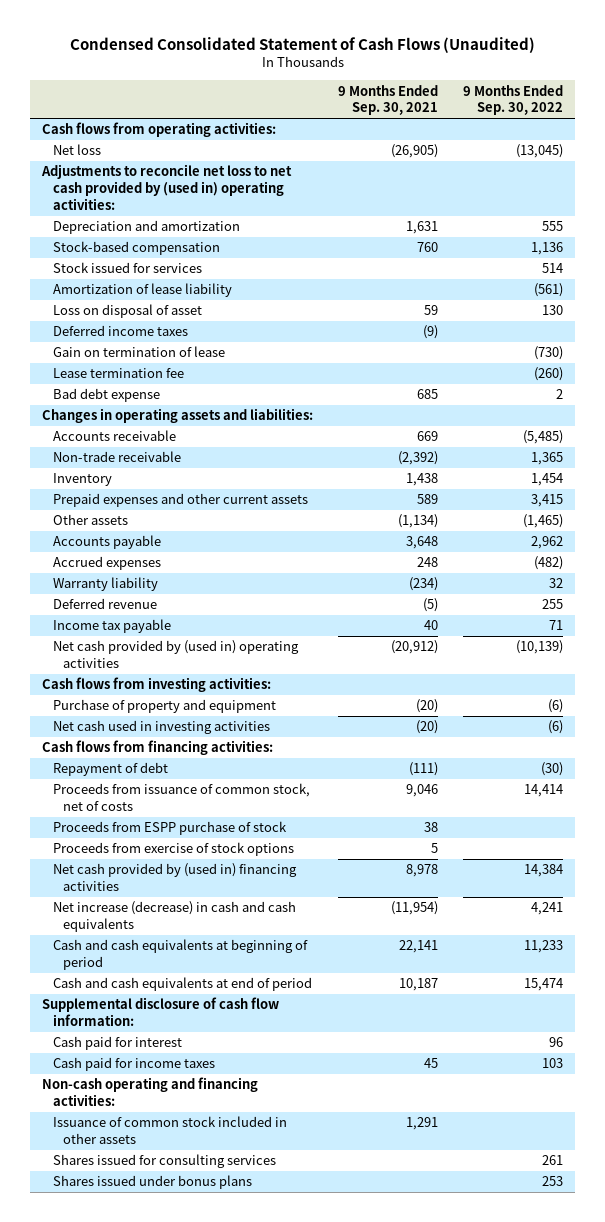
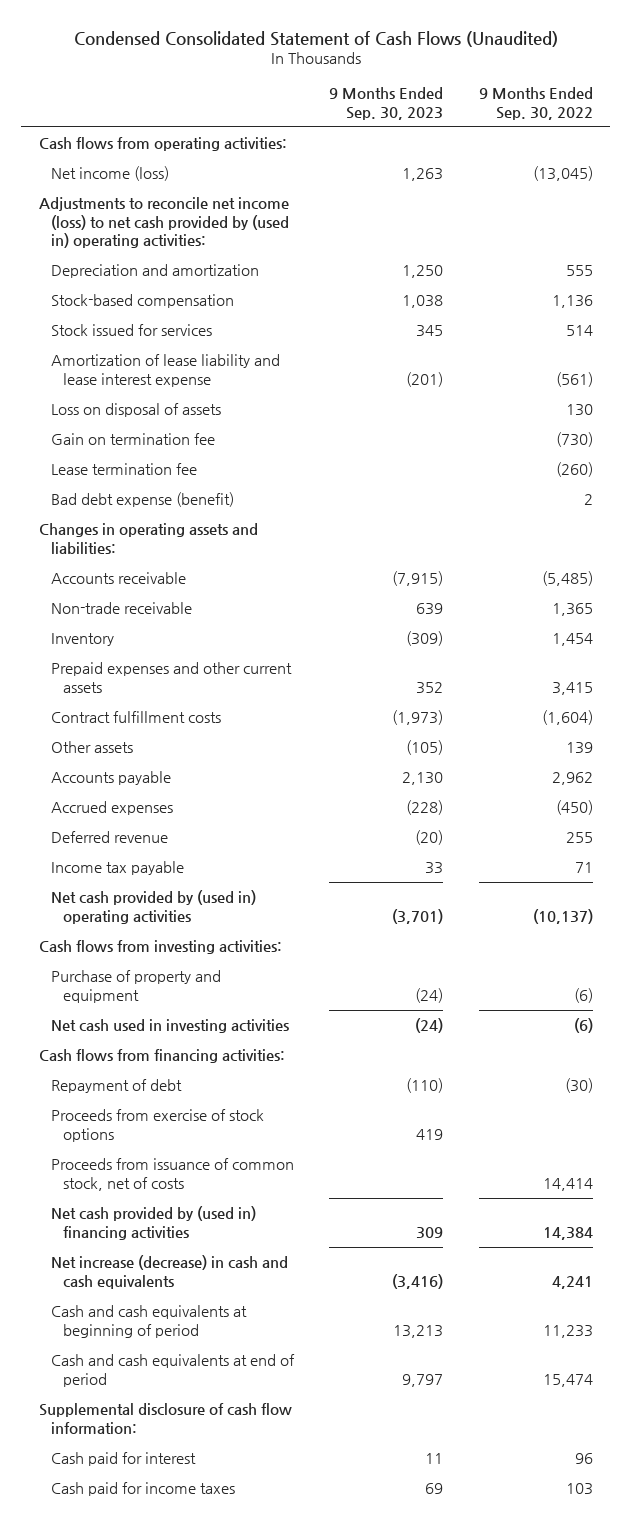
[338,84,439,116] 9 Months Ended Sep. 30, 2021 -> none
none -> [329,87,444,120] 9 Months Ended Sep. 30, 2023
[52,144,101,156] Net loss -> [50,166,169,182] Net income (loss)
[41,164,293,210] Adjustments to reconcile net loss to net cash provided by (used in) operating activities: -> [38,197,289,249] Adjustments to reconcile net income (loss) to net cash provided by (used in) operating activities:
[52,325,188,337] Deferred income taxes -> none
[52,283,232,298] Amortization of lease liability -> [50,354,280,387] Amortization of lease liability and lease interest expense
[52,304,202,319] Loss on disposal of asset -> [50,403,221,418] Loss on disposal of assets
[52,346,225,358] Gain on termination of lease -> [50,433,215,446] Gain on termination fee
[52,388,160,403] Bad debt expense -> [50,492,234,508] Bad debt expense (benefit)
none -> [50,711,221,724] Contract fulfillment costs
[522,514,563,529] (1,465) -> [565,742,593,755] 139
[52,577,158,592] Warranty liability -> none
[533,556,563,571] (482) -> [555,800,593,816] (450)
[515,640,563,655] (10,139) -> [532,908,593,924] (10,137)
[52,821,287,836] Proceeds from ESPP purchase of stock -> none
[52,783,310,812] Proceeds from issuance of common stock, net of costs -> [50,1158,294,1191] Proceeds from issuance of common stock, net of costs
[42,1077,259,1107] Non-cash operating and financing activities: -> none
[52,1116,287,1145] Issuance of common stock included in other assets -> none
[52,1154,276,1169] Shares issued for consulting services -> none
[52,1175,252,1190] Shares issued under bonus plans -> none

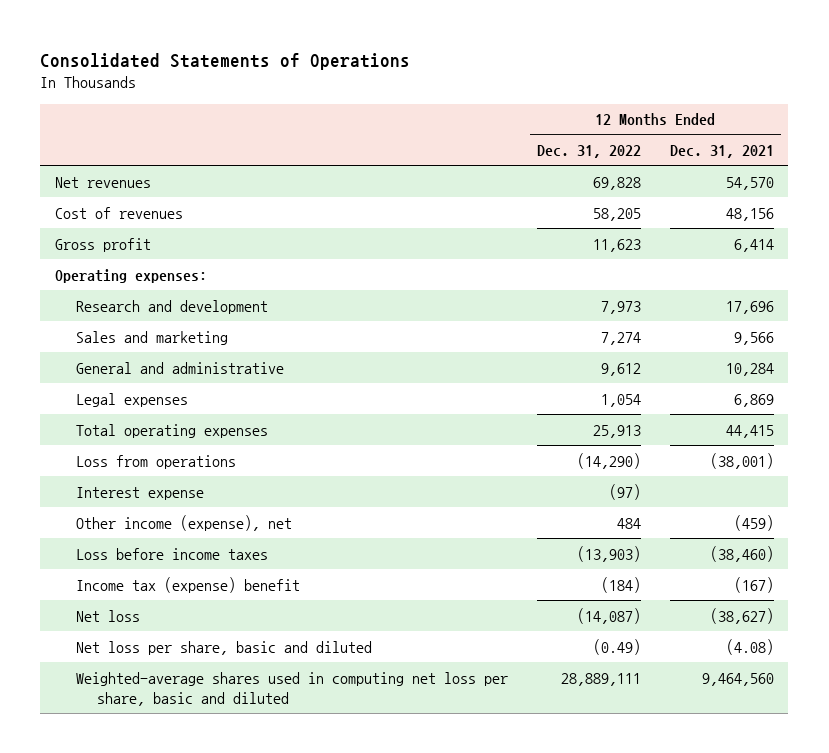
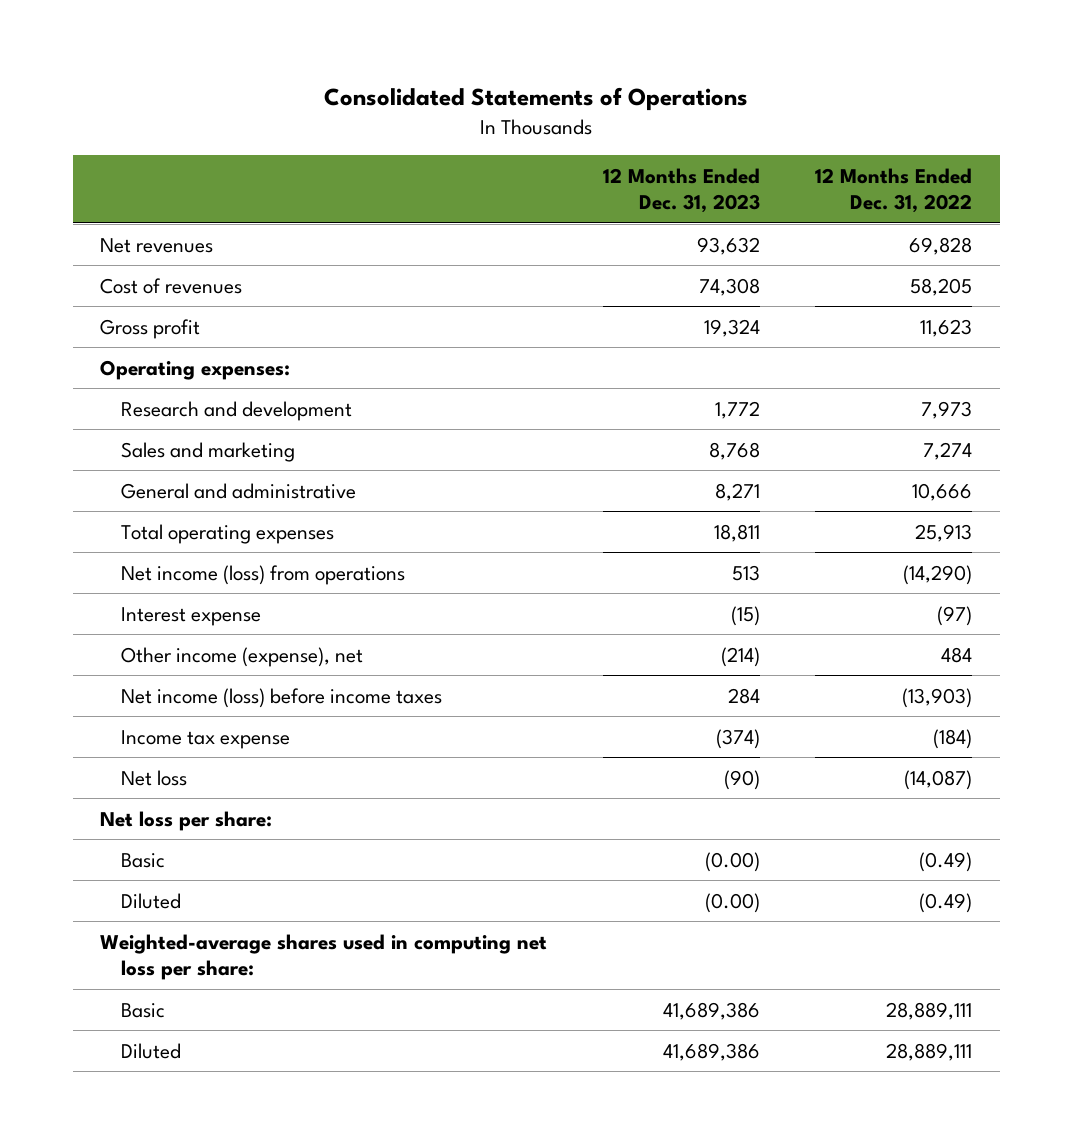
[669,145,774,159] Dec. 31, 2021 -> none
none -> [602,167,760,214] 12 Months Ended Dec. 31, 2023
[76,392,189,407] Legal expenses -> none
[601,362,642,376] 9,612 -> [912,482,973,501] 10,666
[76,454,237,469] Loss from operations -> [120,564,405,585] Net income (loss) from operations
[76,547,269,560] Loss before income taxes -> [120,687,442,708] Net income (loss) before income taxes
[76,576,301,593] Income tax (expense) benefit -> [120,729,290,749] Income tax expense
none -> [100,810,273,831] Net loss per share:
[76,640,373,655] Net loss per share, basic and diluted -> [120,852,165,868] Basic
none -> [120,892,181,909] Diluted
none -> [100,933,548,980] Weighted-average shares used in computing net loss per share:
[76,671,509,706] Weighted-average shares used in computing net loss per share, basic and diluted -> [120,1002,165,1018] Basic
none -> [120,1042,181,1059] Diluted

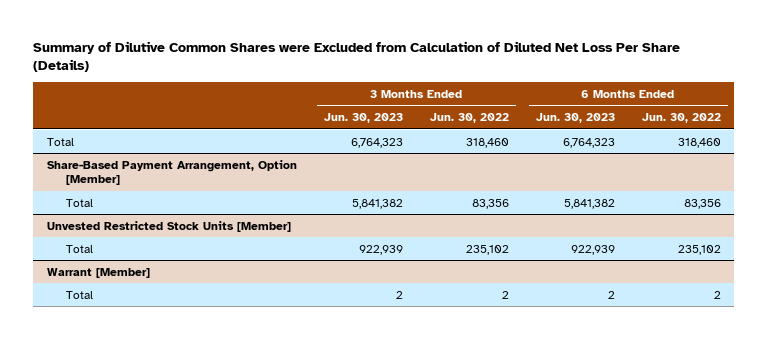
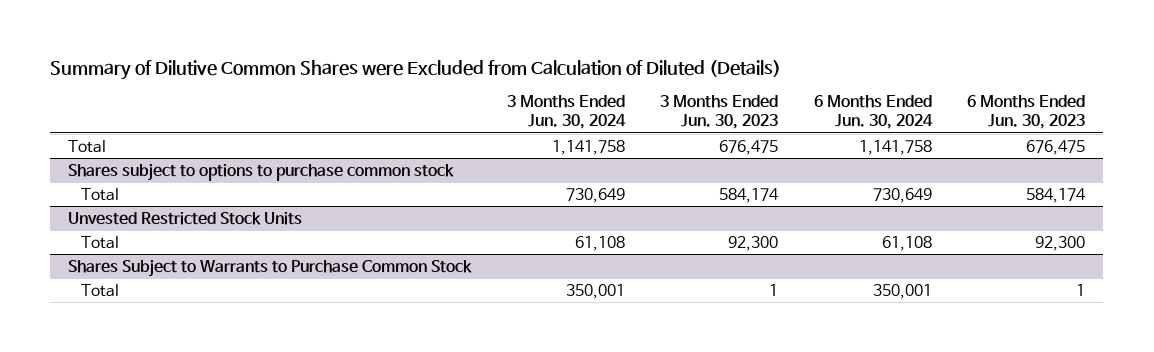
[33,40,681,73] Summary of Dilutive Common Shares were Excluded from Calculation of Diluted Net Loss Per Share (Details) -> [50,60,782,81] Summary of Dilutive Common Shares were Excluded from Calculation of Diluted (Details)
[429,113,509,124] Jun. 30, 2022 -> none
[641,113,721,124] Jun. 30, 2022 -> none
none -> [506,95,626,129] 3 Months Ended Jun. 30, 2024
none -> [813,95,933,129] 6 Months Ended Jun. 30, 2024
[46,267,150,278] Warrant [Member] -> none
[350,137,403,148] 6,764,323 -> [719,139,779,155] 676,475
[562,137,615,148] 6,764,323 -> [1026,139,1086,155] 676,475
[46,159,297,186] Share-Based Payment Arrangement, Option [Member] -> [68,162,455,181] Shares subject to options to purchase common stock
[351,198,403,209] 5,841,382 -> [719,187,780,203] 584,174
[563,198,615,209] 5,841,382 -> [1026,187,1087,203] 584,174
[46,220,291,232] Unvested Restricted Stock Units [Member] -> [68,211,303,225] Unvested Restricted Stock Units
[358,244,403,255] 922,939 -> [728,235,779,251] 92,300
[570,244,615,255] 922,939 -> [1035,235,1086,251] 92,300
none -> [68,258,473,277] Shares Subject to Warrants to Purchase Common Stock
[395,290,403,299] 2 -> [769,283,779,296] 1
[607,290,615,299] 2 -> [1076,283,1086,296] 1

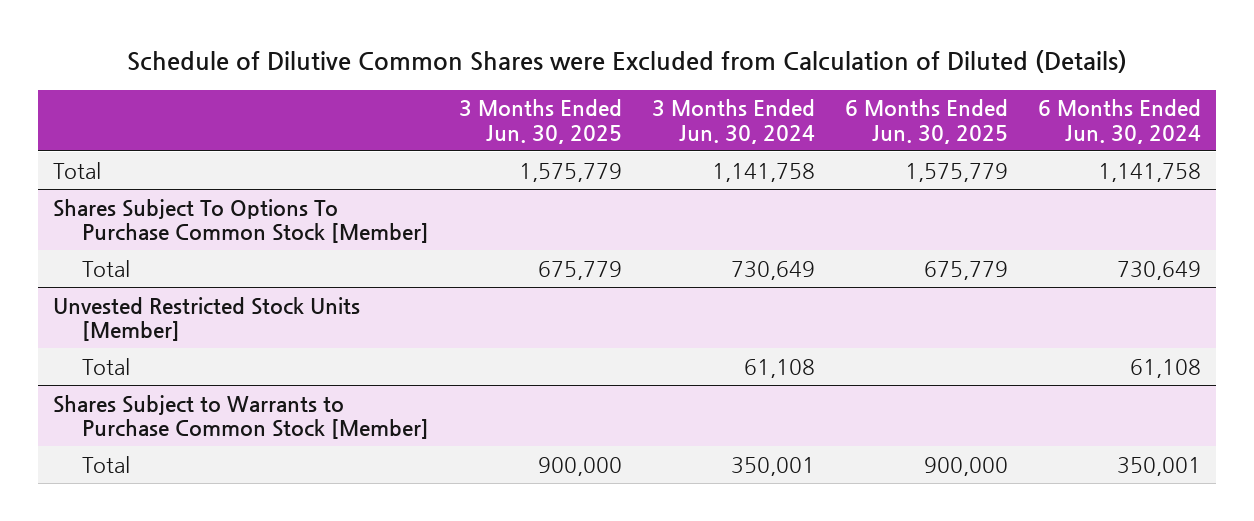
[50,60,782,81] Summary of Dilutive Common Shares were Excluded from Calculation of Diluted (Details) -> [126,50,1127,74] Schedule of Dilutive Common Shares were Excluded from Calculation of Diluted (Details)
[660,95,779,129] 3 Months Ended Jun. 30, 2023 -> none
[967,95,1086,129] 6 Months Ended Jun. 30, 2023 -> none
none -> [458,99,622,144] 3 Months Ended Jun. 30, 2025
none -> [844,99,1008,144] 6 Months Ended Jun. 30, 2025
[68,162,455,181] Shares subject to options to purchase common stock -> [52,198,429,243] Shares Subject To Options To Purchase Common Stock [Member]
[68,211,303,225] Unvested Restricted Stock Units -> [52,296,360,341] Unvested Restricted Stock Units [Member]
[68,258,473,277] Shares Subject to Warrants to Purchase Common Stock -> [52,394,429,439] Shares Subject to Warrants to Purchase Common Stock [Member]

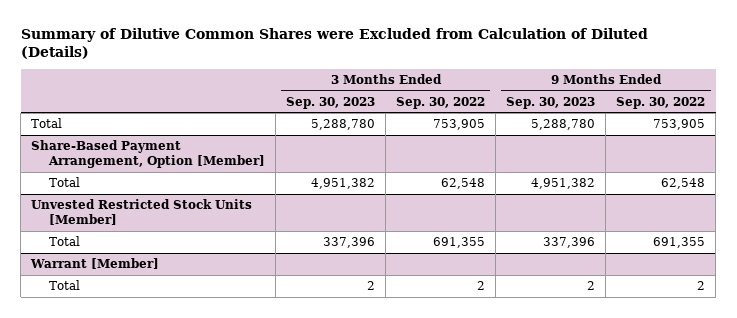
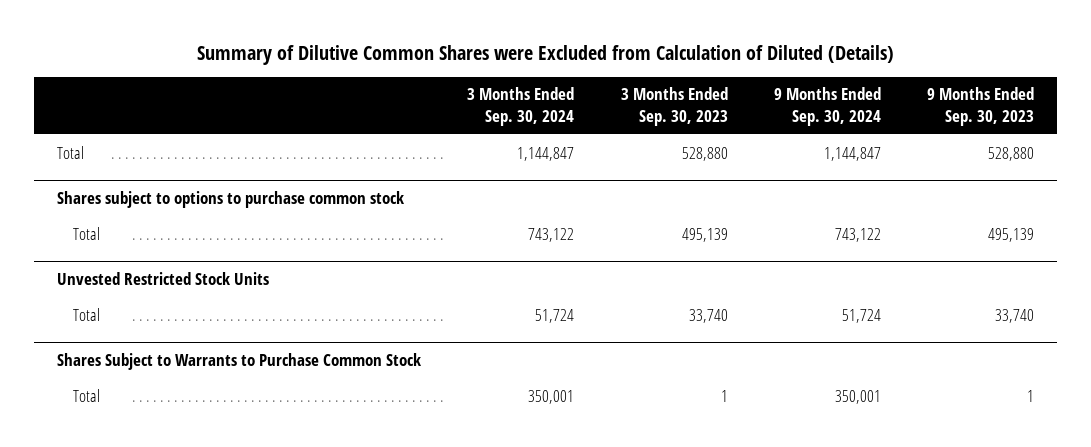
[396,96,486,109] Sep. 30, 2022 -> none
[616,96,706,109] Sep. 30, 2022 -> none
none -> [467,87,575,127] 3 Months Ended Sep. 30, 2024
none -> [774,87,882,127] 9 Months Ended Sep. 30, 2024
[30,258,160,270] Warrant [Member] -> none
[310,119,375,131] 5,288,780 -> [681,146,728,161] 528,880
[531,119,596,131] 5,288,780 -> [988,146,1035,161] 528,880
[31,140,265,169] Share-Based Payment Arrangement, Option [Member] -> [57,191,405,209] Shares subject to options to purchase common stock
[310,178,375,190] 4,951,382 -> [681,227,728,242] 495,139
[531,178,596,190] 4,951,382 -> [988,227,1035,242] 495,139
[31,199,253,226] Unvested Restricted Stock Units [Member] -> [57,272,270,286] Unvested Restricted Stock Units
[322,237,375,249] 337,396 -> [688,308,728,323] 33,740
[543,237,596,249] 337,396 -> [995,308,1035,323] 33,740
none -> [57,353,422,371] Shares Subject to Warrants to Purchase Common Stock
[366,281,375,291] 2 -> [720,389,728,402] 1
[587,281,596,291] 2 -> [1027,389,1035,402] 1

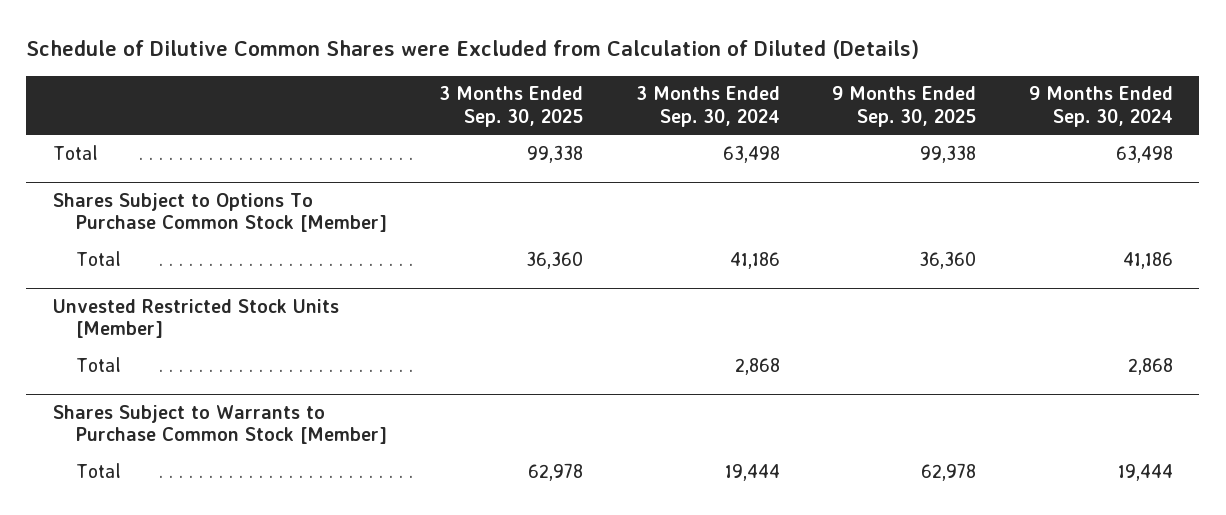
[196,45,894,66] Summary of Dilutive Common Shares were Excluded from Calculation of Diluted (Details) -> [26,40,920,60] Schedule of Dilutive Common Shares were Excluded from Calculation of Diluted (Details)
[620,87,728,127] 3 Months Ended Sep. 30, 2023 -> none
[927,87,1035,127] 9 Months Ended Sep. 30, 2023 -> none
none -> [439,86,584,127] 3 Months Ended Sep. 30, 2025
none -> [832,86,977,127] 9 Months Ended Sep. 30, 2025
[517,146,575,161] 1,144,847 -> [722,144,780,163] 63,498
[824,146,882,161] 1,144,847 -> [1115,144,1173,163] 63,498
[57,191,405,209] Shares subject to options to purchase common stock -> [52,192,387,233] Shares Subject to Options To Purchase Common Stock [Member]
[528,227,575,242] 743,122 -> [729,251,780,269] 41,186
[835,227,882,242] 743,122 -> [1122,251,1173,269] 41,186
[57,272,270,286] Unvested Restricted Stock Units -> [52,298,339,339] Unvested Restricted Stock Units [Member]
[535,308,575,323] 51,724 -> [734,357,780,375] 2,868
[842,308,882,323] 51,724 -> [1127,357,1173,375] 2,868
[57,353,422,371] Shares Subject to Warrants to Purchase Common Stock -> [52,404,387,445] Shares Subject to Warrants to Purchase Common Stock [Member]
[528,389,575,404] 350,001 -> [724,463,780,481] 19,444
[835,389,882,404] 350,001 -> [1117,463,1173,481] 19,444

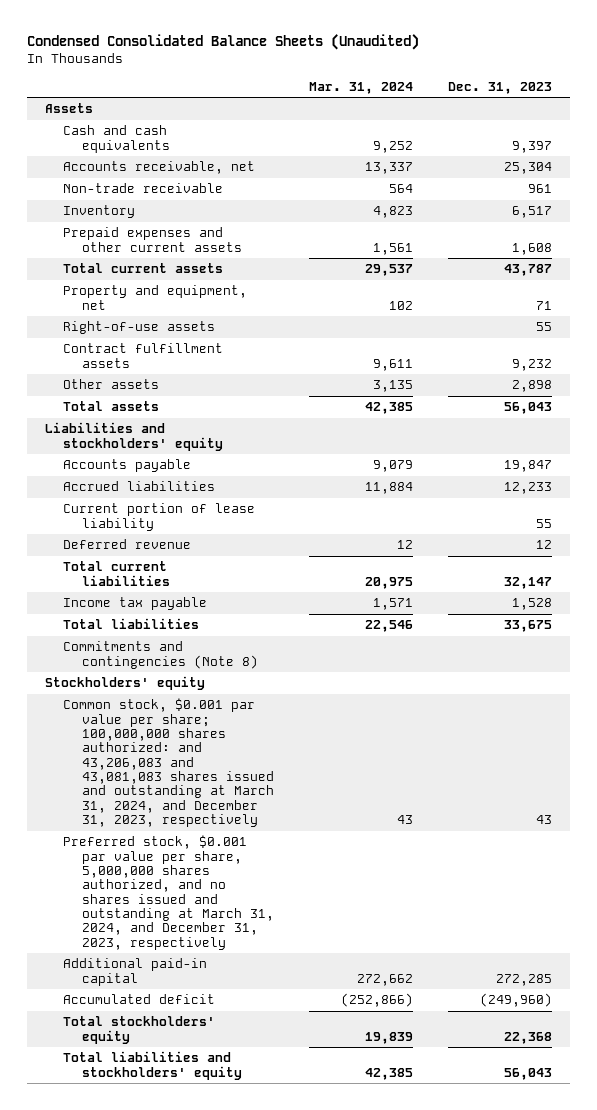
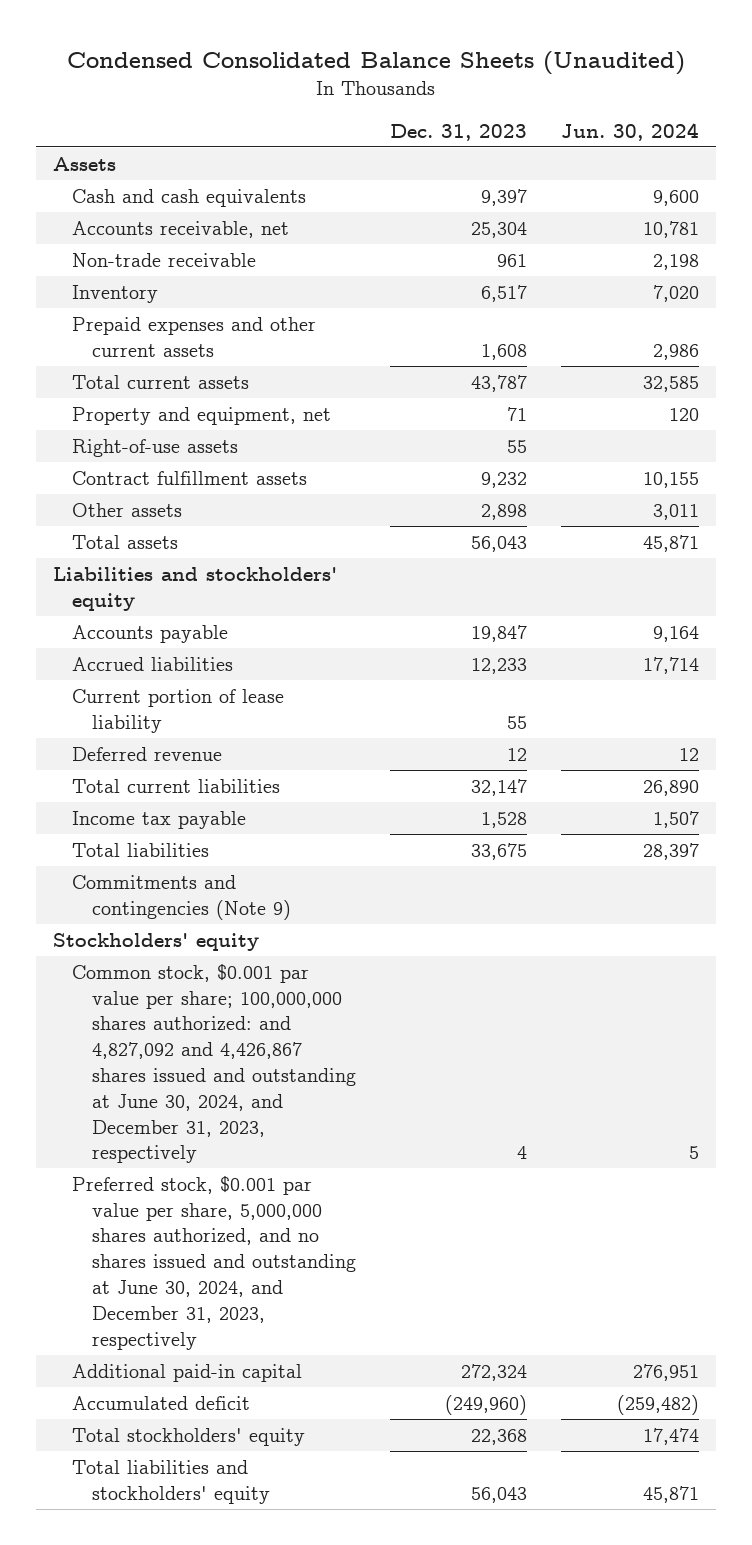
[308,81,413,94] Mar. 31, 2024 -> none
none -> [560,122,699,141] Jun. 30, 2024
[63,641,258,669] Commitments and contingencies (Note 8) -> [72,874,291,920] Commitments and contingencies (Note 9)
[63,698,274,828] Common stock, $0.001 par value per share; 100,000,000 shares authorized: and 43,206,083 and 43,081,083 shares issued and outstanding at March 31, 2024, and December 31, 2023, respectively -> [72,963,356,1164] Common stock, $0.001 par value per share; 100,000,000 shares authorized: and 4,827,092 and 4,426,867 shares issued and outstanding at June 30, 2024, and December 31, 2023, respectively
[536,815,553,825] 43 -> [516,1146,527,1160] 4
[63,835,274,950] Preferred stock, $0.001 par value per share, 5,000,000 shares authorized, and no shares issued and outstanding at March 31, 2024, and December 31, 2023, respectively -> [72,1175,356,1350] Preferred stock, $0.001 par value per share, 5,000,000 shares authorized, and no shares issued and outstanding at June 30, 2024, and December 31, 2023, respectively
[496,973,553,986] 272,285 -> [460,1363,527,1381] 272,324

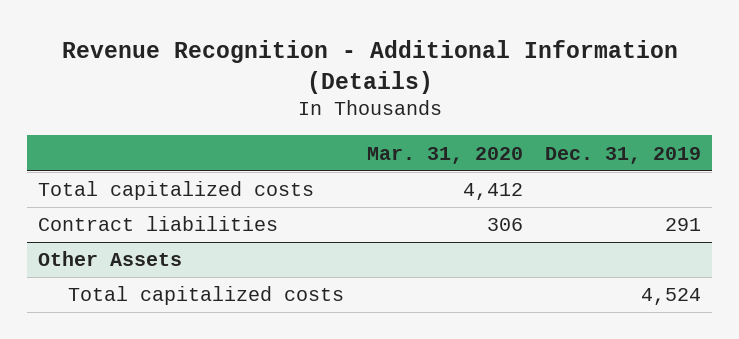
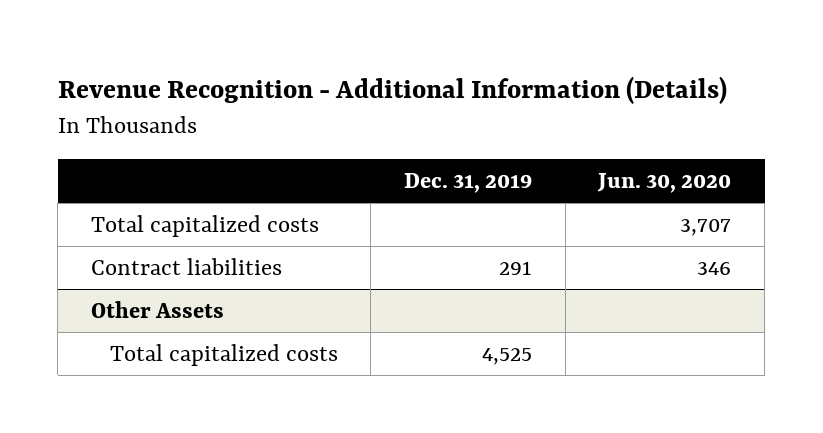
[366,146,523,164] Mar. 31, 2020 -> none
none -> [597,172,732,193] Jun. 30, 2020
[640,288,701,306] 4,524 -> [481,347,532,365] 4,525

